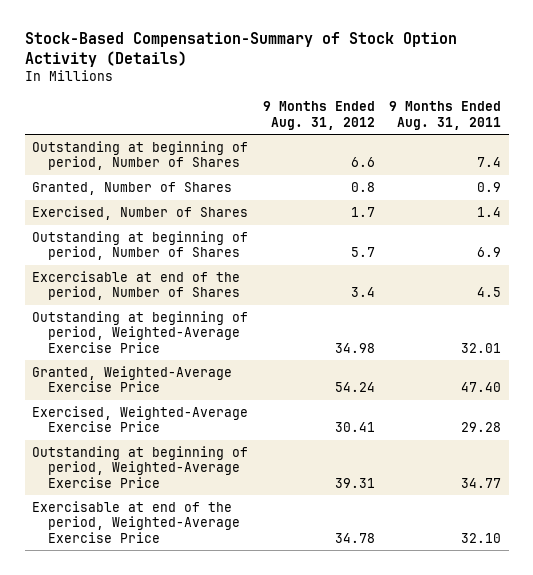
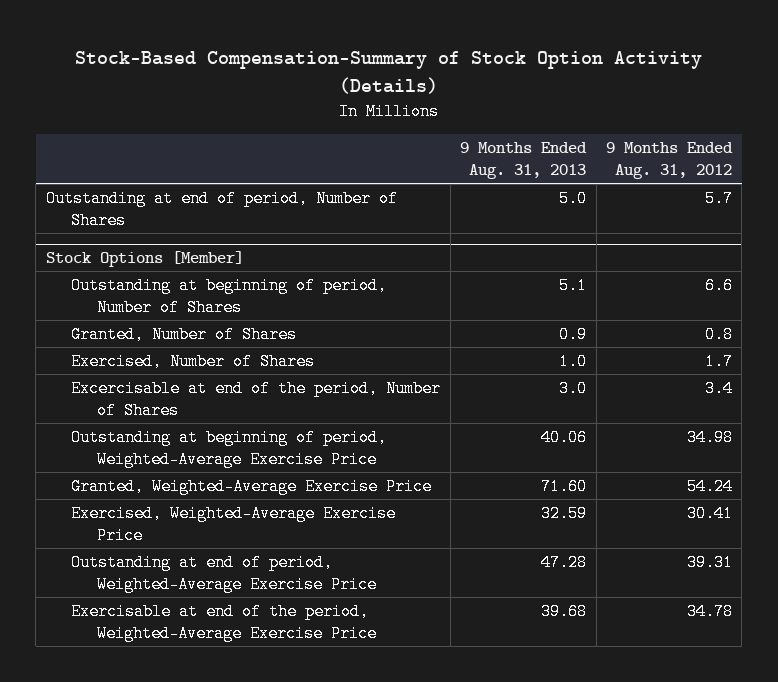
[389,101,502,130] 9 Months Ended Aug. 31, 2011 -> none
none -> [460,142,588,180] 9 Months Ended Aug. 31, 2013
none -> [45,190,398,230] Outstanding at end of period, Number of Shares
none -> [45,251,244,268] Stock Options [Member]
[31,231,248,261] Outstanding at beginning of period, Number of Shares -> none
[31,446,248,488] Outstanding at beginning of period, Weighted-Average Exercise Price -> [71,554,377,594] Outstanding at end of period, Weighted-Average Exercise Price

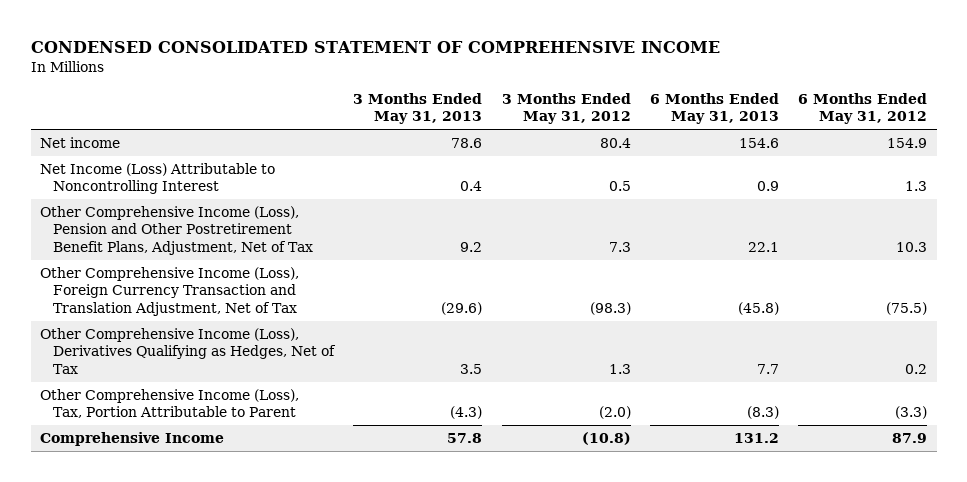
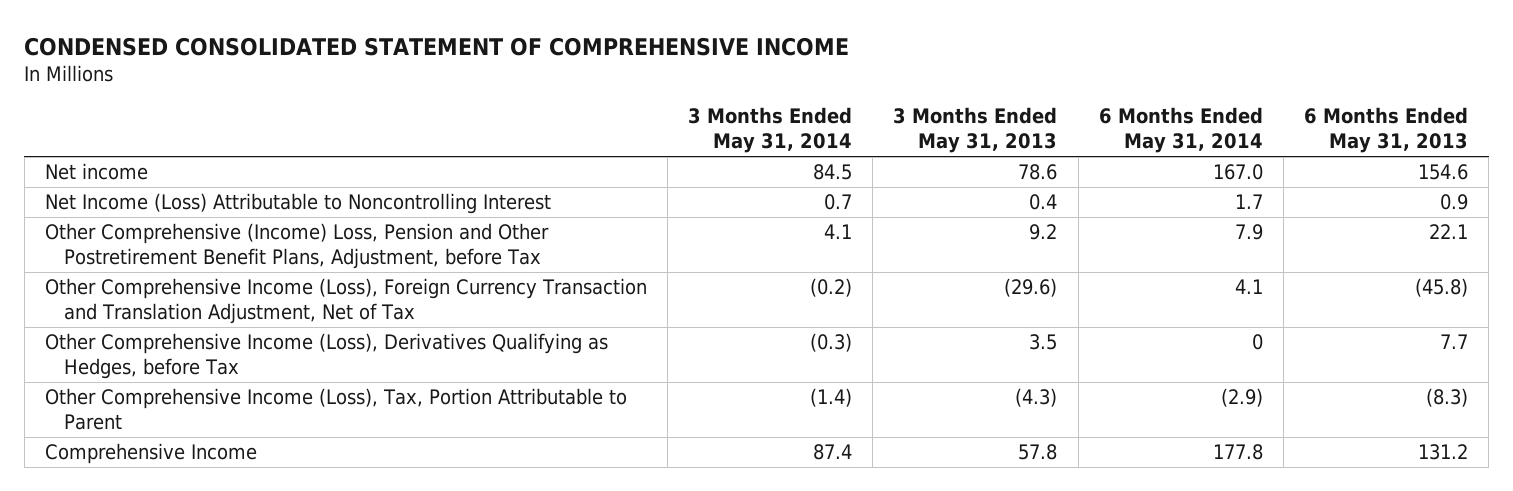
[501,93,631,125] 3 Months Ended May 31, 2012 -> none
[798,93,928,125] 6 Months Ended May 31, 2012 -> none
none -> [688,107,853,154] 3 Months Ended May 31, 2014
none -> [1098,107,1263,154] 6 Months Ended May 31, 2014
[40,206,314,255] Other Comprehensive Income (Loss), Pension and Other Postretirement Benefit Plans, Adjustment, Net of Tax -> [44,223,549,270] Other Comprehensive (Income) Loss, Pension and Other Postretirement Benefit Plans, Adjustment, before Tax
[40,328,337,374] Other Comprehensive Income (Loss), Derivatives Qualifying as Hedges, Net of Tax -> [44,333,608,380] Other Comprehensive Income (Loss), Derivatives Qualifying as Hedges, before Tax

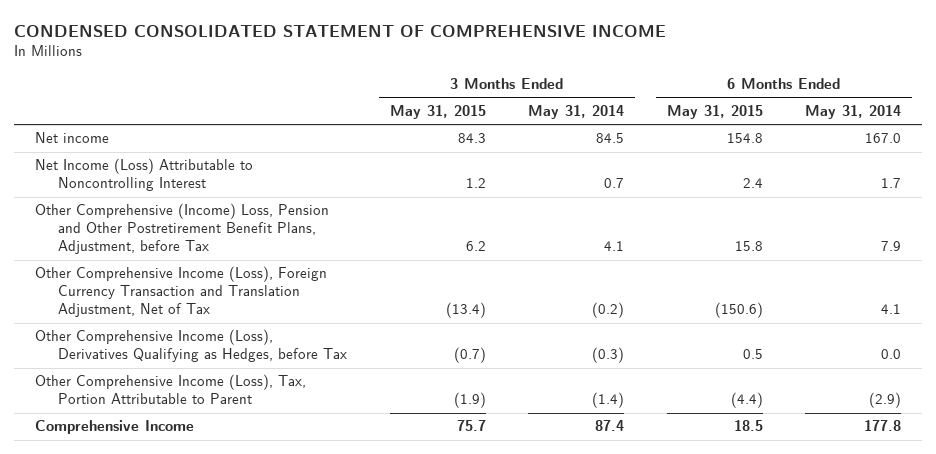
[893,107,1058,154] 3 Months Ended May 31, 2013 -> none
[1304,107,1469,154] 6 Months Ended May 31, 2013 -> none
none -> [389,104,486,119] May 31, 2015
none -> [666,104,763,119] May 31, 2015
[1251,334,1263,351] 0 -> [881,349,902,360] 0.0

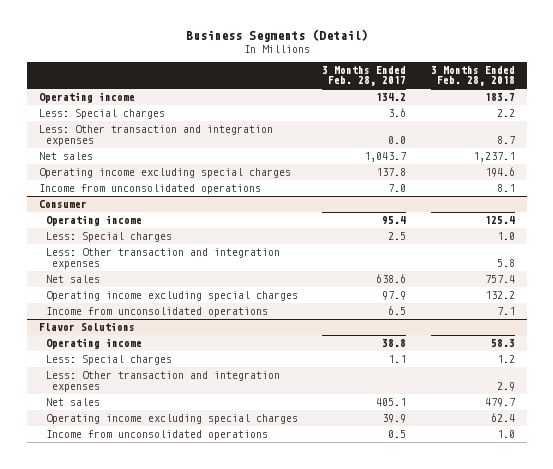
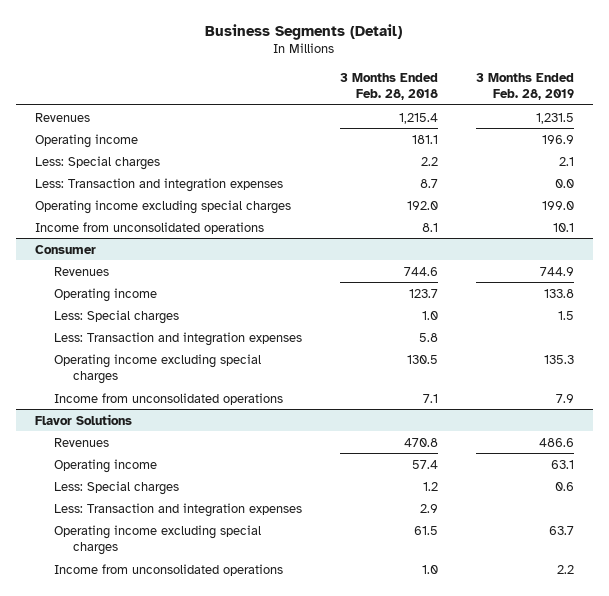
[322,65,407,87] 3 Months Ended Feb. 28, 2017 -> none
none -> [475,72,574,101] 3 Months Ended Feb. 28, 2019
none -> [34,112,90,122] Revenues
[484,93,515,102] 183.7 -> [411,134,438,144] 181.1
[38,152,93,161] Net sales -> none
[38,125,273,146] Less: Other transaction and integration expenses -> [34,177,283,192] Less: Transaction and integration expenses
[484,167,515,178] 194.6 -> [406,200,438,210] 192.0
none -> [54,266,110,276] Revenues
[484,216,515,225] 125.4 -> [408,288,438,298] 123.7
[45,275,100,284] Net sales -> none
[45,248,280,269] Less: Other transaction and integration expenses -> [54,331,303,346] Less: Transaction and integration expenses
[484,291,515,300] 132.2 -> [406,354,438,364] 130.5
none -> [54,437,110,447] Revenues
[490,339,515,348] 58.3 -> [411,459,438,469] 57.4
[45,398,100,407] Net sales -> none
[45,371,280,392] Less: Other transaction and integration expenses -> [54,502,303,517] Less: Transaction and integration expenses
[490,413,515,423] 62.4 -> [413,525,438,535] 61.5

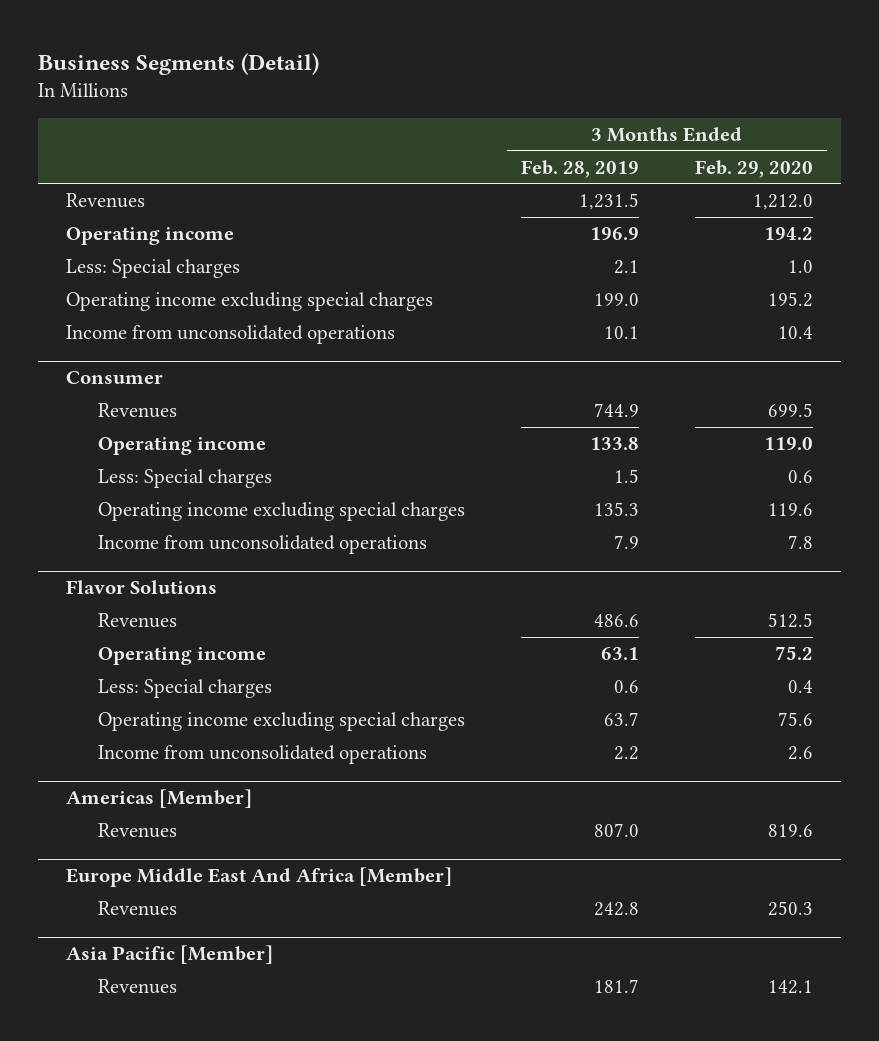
[339,72,438,101] 3 Months Ended Feb. 28, 2018 -> none
none -> [695,159,814,178] Feb. 29, 2020
[34,177,283,192] Less: Transaction and integration expenses -> none
[54,331,303,346] Less: Transaction and integration expenses -> none
[54,502,303,517] Less: Transaction and integration expenses -> none
none -> [65,789,252,809] Americas [Member]
none -> [97,823,177,839] Revenues
none -> [65,867,452,888] Europe Middle East And Africa [Member]
none -> [97,901,177,917] Revenues
none -> [65,945,273,965] Asia Pacific [Member]
none -> [97,979,177,995] Revenues

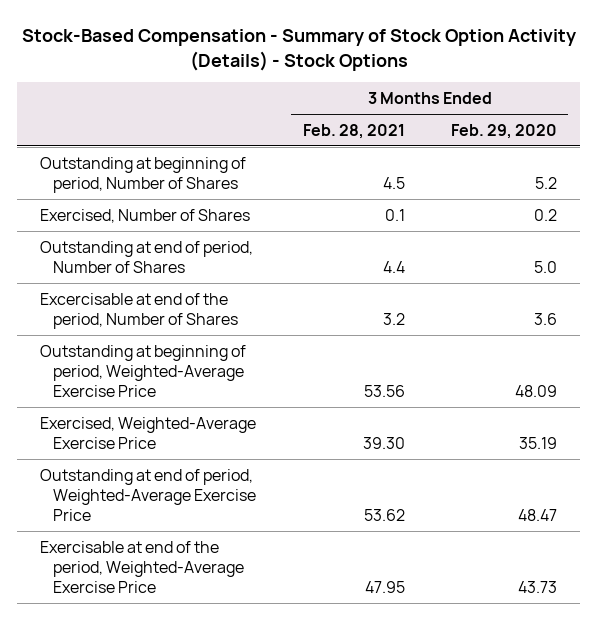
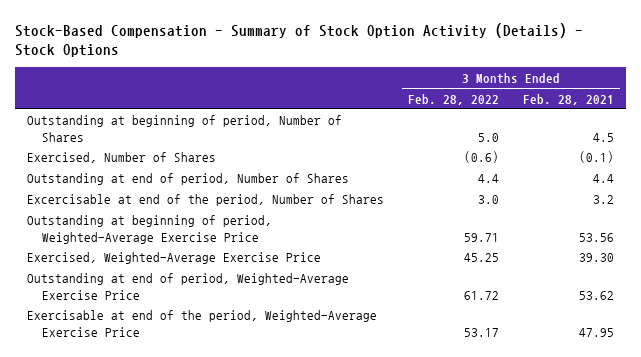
[450,123,557,139] Feb. 29, 2020 -> none
none -> [407,93,499,105] Feb. 28, 2022
[384,208,405,221] 0.1 -> [579,151,615,164] (0.1)

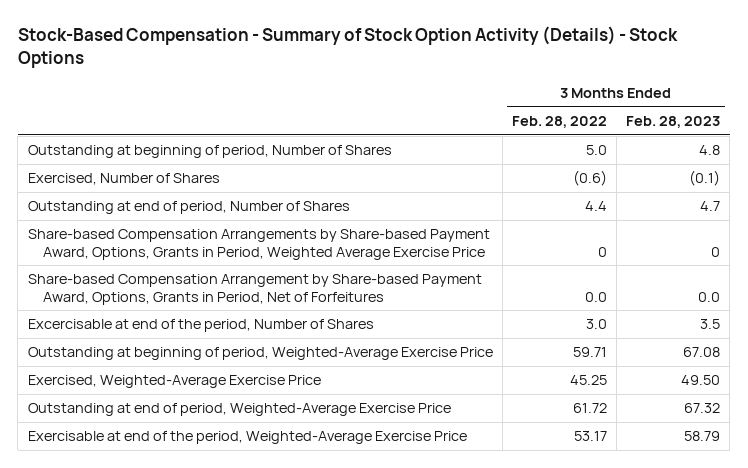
[523,93,615,105] Feb. 28, 2021 -> none
none -> [626,116,721,129] Feb. 28, 2023
none -> [27,229,490,260] Share-based Compensation Arrangements by Share-based Payment Award, Options, Grants in Period, Weighted Average Exercise Price
none -> [27,274,482,305] Share-based Compensation Arrangement by Share-based Payment Award, Options, Grants in Period, Net of Forfeitures

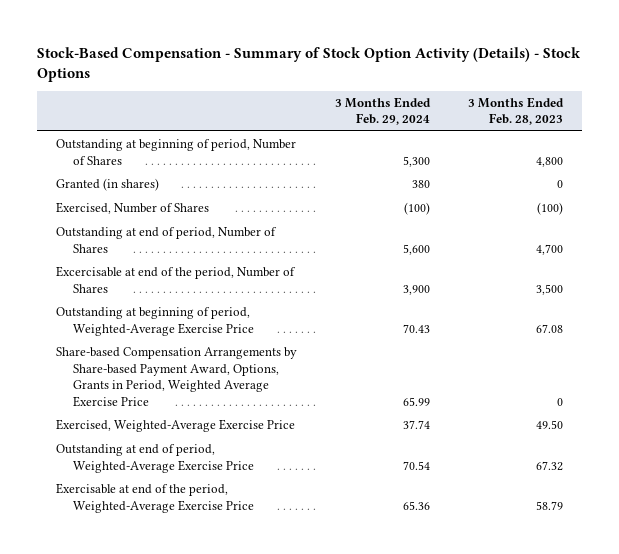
[511,116,607,129] Feb. 28, 2022 -> none
none -> [335,96,432,126] 3 Months Ended Feb. 29, 2024
[27,274,482,305] Share-based Compensation Arrangement by Share-based Payment Award, Options, Grants in Period, Net of Forfeitures -> none
[699,145,721,156] 4.8 -> [535,156,563,167] 4,800
none -> [56,178,160,192] Granted (in shares)
[689,170,721,187] (0.1) -> [536,202,563,216] (100)
[700,201,721,212] 4.7 -> [535,243,563,255] 4,700
[700,319,721,330] 3.5 -> [535,283,563,295] 3,500
[27,229,490,260] Share-based Compensation Arrangements by Share-based Payment Award, Options, Grants in Period, Weighted Average Exercise Price -> [56,347,298,407] Share-based Compensation Arrangements by Share-based Payment Award, Options, Grants in Period, Weighted Average Exercise Price

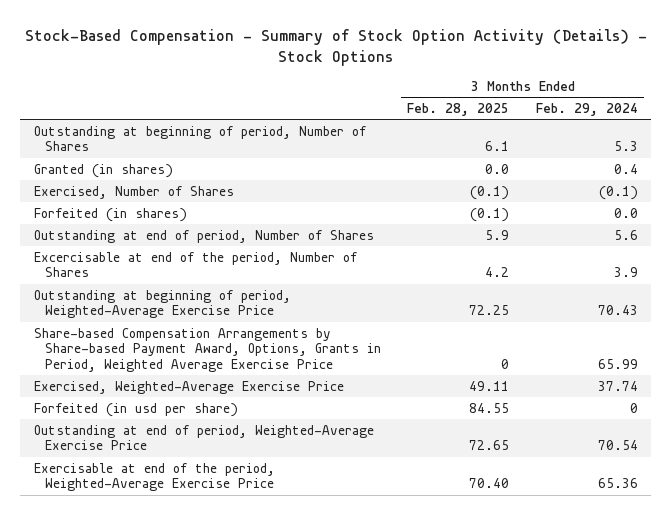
[467,96,564,126] 3 Months Ended Feb. 28, 2023 -> none
none -> [407,102,510,116] Feb. 28, 2025
[403,155,431,167] 5,300 -> [613,141,638,152] 5.3
[412,180,431,189] 380 -> [613,163,638,174] 0.4
[404,202,431,216] (100) -> [598,185,638,200] (0.1)
none -> [33,207,187,222] Forfeited (in shares)
[403,243,431,255] 5,600 -> [613,229,638,240] 5.6
[403,284,431,295] 3,900 -> [613,267,638,278] 3.9
none -> [33,402,238,417] Forfeited (in usd per share)

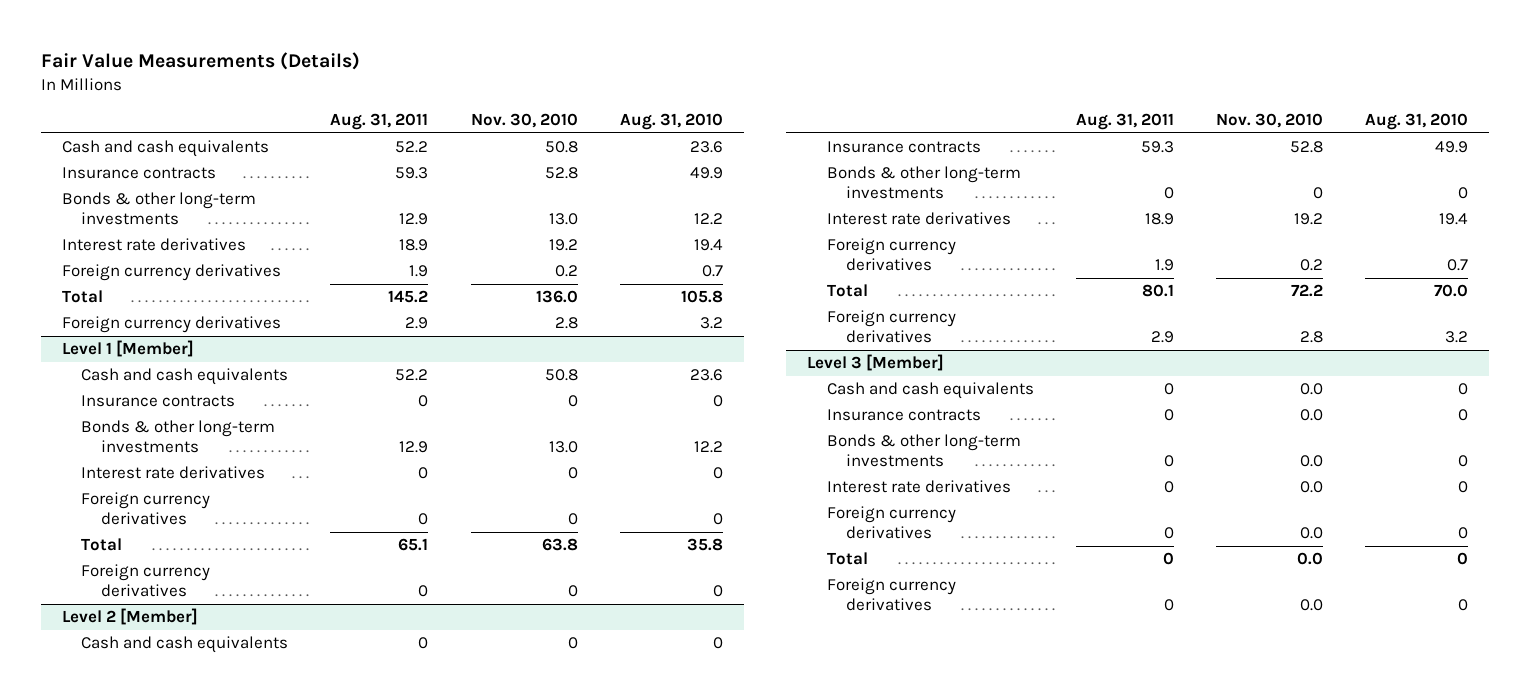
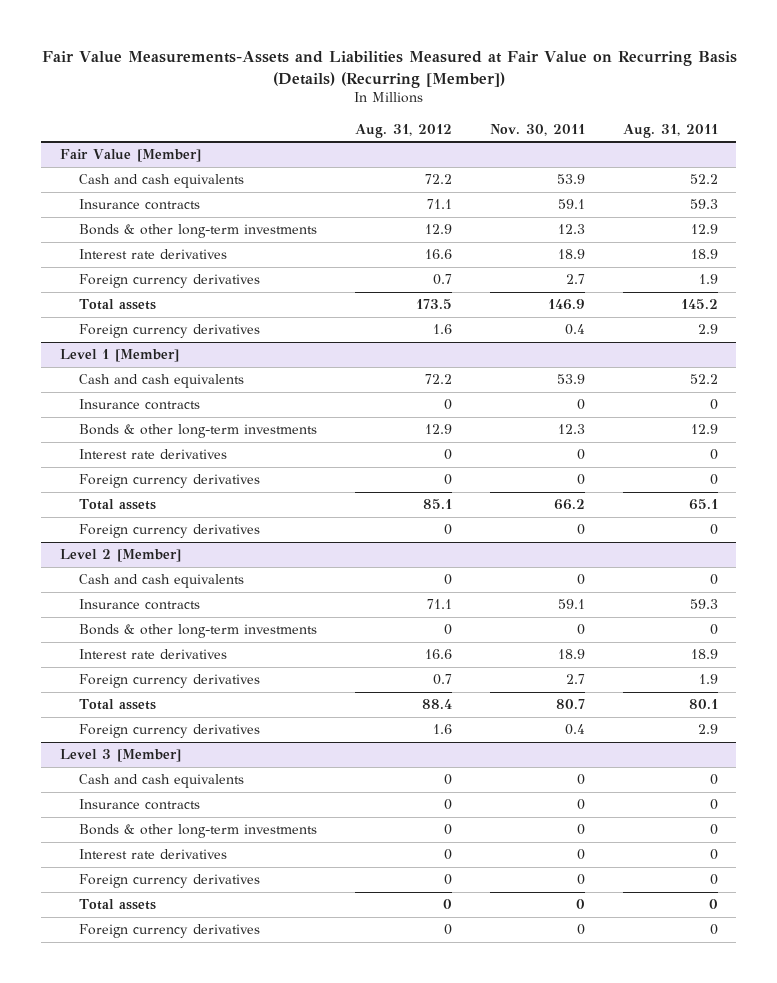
[40,52,360,71] Fair Value Measurements (Details) -> [41,51,737,88] Fair Value Measurements-Assets and Liabilities Measured at Fair Value on Recurring Basis (Details) (Recurring [Member])
[470,113,578,129] Nov. 30, 2010 -> none
[619,113,723,131] Aug. 31, 2010 -> none
none -> [354,123,452,138] Aug. 31, 2012
none -> [489,123,585,136] Nov. 30, 2011
none -> [59,149,201,163] Fair Value [Member]
[61,290,103,304] Total -> [78,299,156,311] Total assets
[81,538,123,552] Total -> [78,499,156,511] Total assets
[826,284,868,298] Total -> [78,699,156,711] Total assets
[826,552,868,566] Total -> [78,899,156,911] Total assets

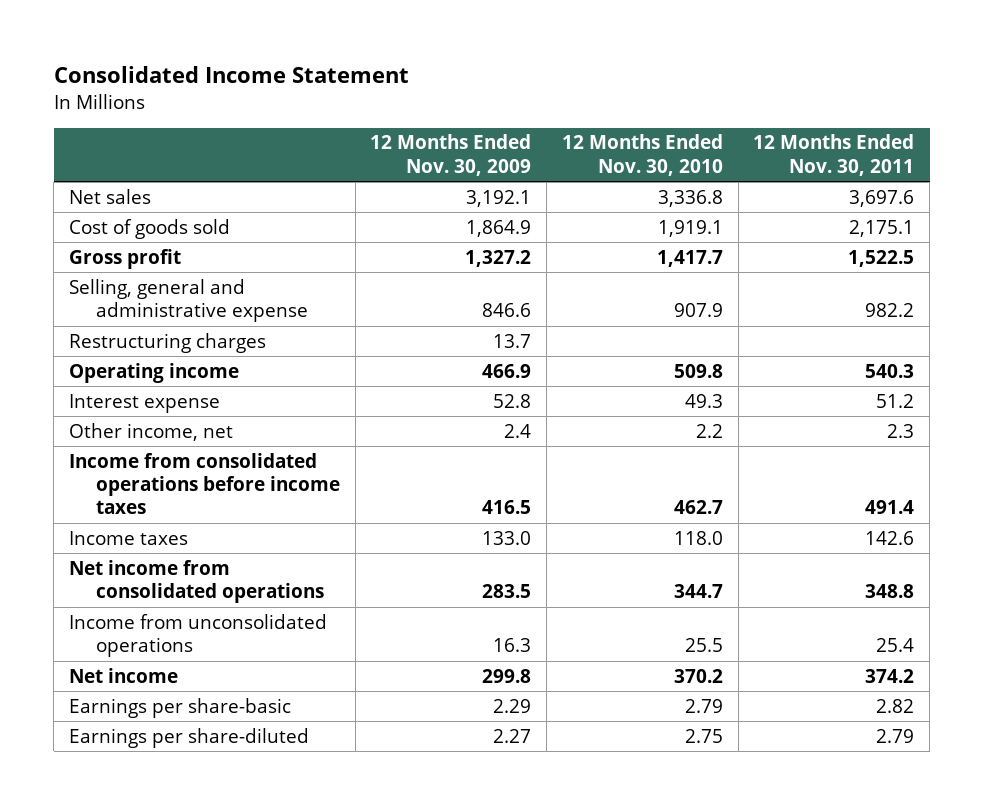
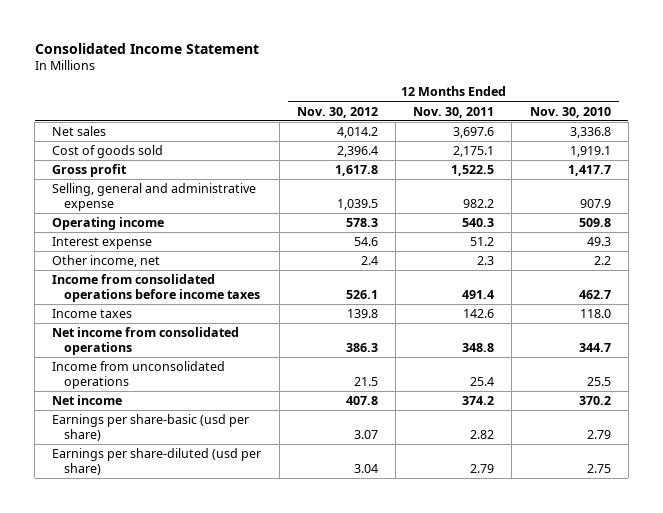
[370,134,532,176] 12 Months Ended Nov. 30, 2009 -> none
none -> [296,106,378,118] Nov. 30, 2012
[68,332,266,353] Restructuring charges -> none
[68,697,291,718] Earnings per share-basic -> [52,414,250,442] Earnings per share-basic (usd per share)
[68,727,309,748] Earnings per share-diluted -> [52,448,262,476] Earnings per share-diluted (usd per share)

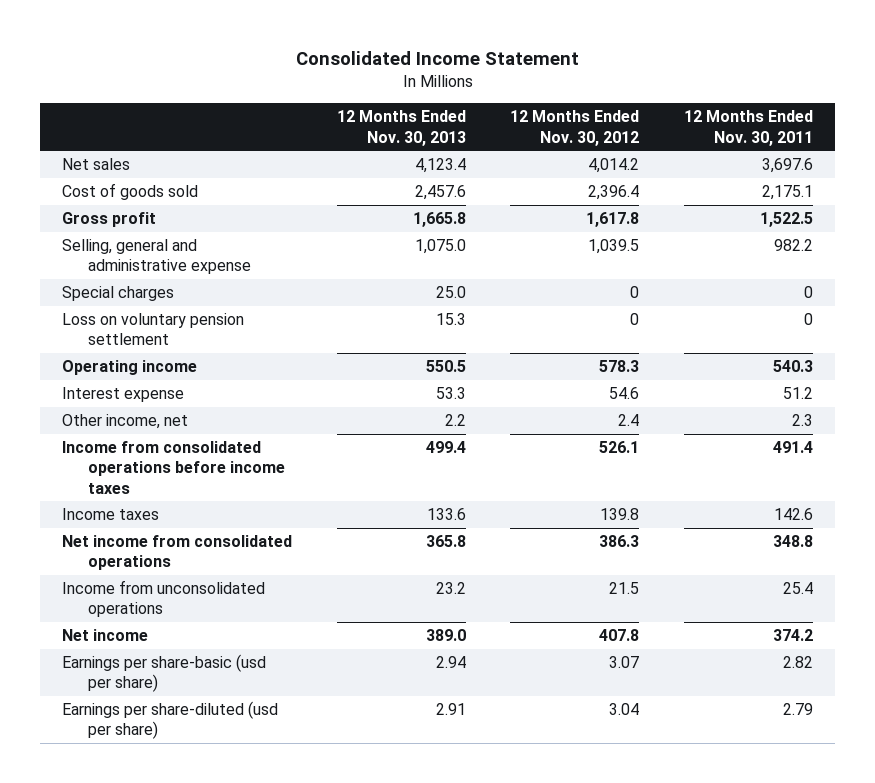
[529,106,611,118] Nov. 30, 2010 -> none
none -> [336,110,466,146] 12 Months Ended Nov. 30, 2013
none -> [62,286,175,302] Special charges
none -> [62,313,245,346] Loss on voluntary pension settlement

